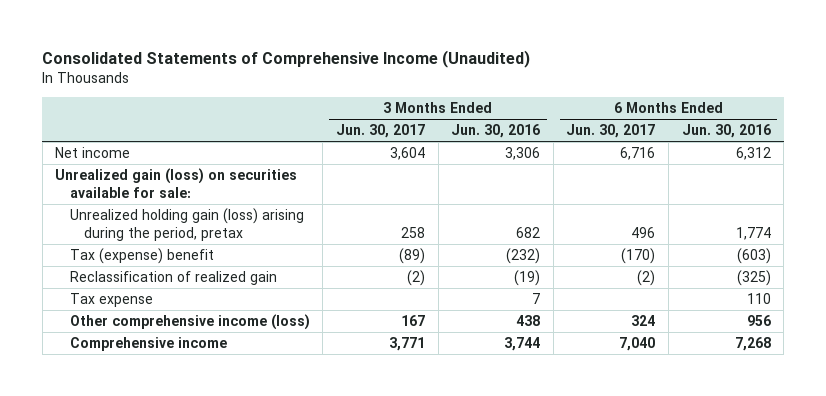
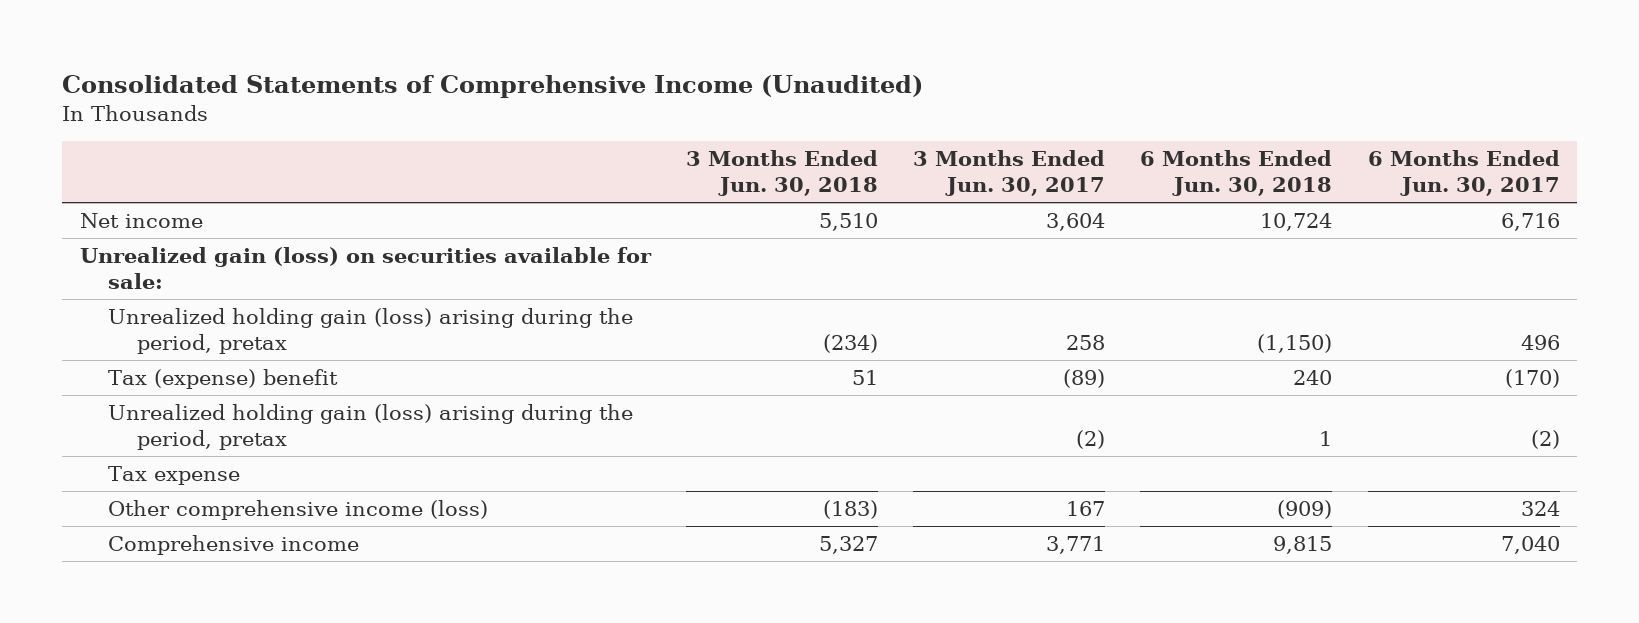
[451,124,541,139] Jun. 30, 2016 -> none
[681,124,771,139] Jun. 30, 2016 -> none
none -> [685,150,878,197] 3 Months Ended Jun. 30, 2018
none -> [1140,150,1333,197] 6 Months Ended Jun. 30, 2018
[69,271,277,286] Reclassification of realized gain -> none
none -> [108,404,634,451] Unrealized holding gain (loss) arising during the period, pretax

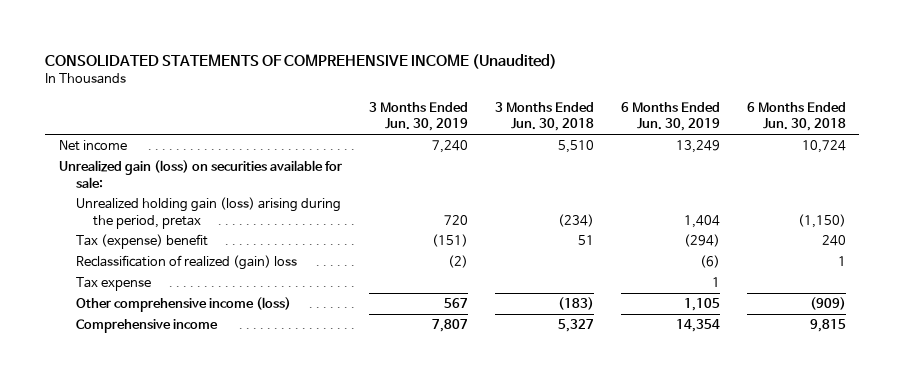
[61,75,923,99] Consolidated Statements of Comprehensive Income (Unaudited) -> [45,53,558,69] CONSOLIDATED STATEMENTS OF COMPREHENSIVE INCOME (Unaudited)
[913,150,1106,197] 3 Months Ended Jun. 30, 2017 -> none
[1367,150,1560,197] 6 Months Ended Jun. 30, 2017 -> none
none -> [368,101,468,132] 3 Months Ended Jun. 30, 2019
none -> [620,101,720,132] 6 Months Ended Jun. 30, 2019
[108,404,634,451] Unrealized holding gain (loss) arising during the period, pretax -> none
none -> [75,255,297,271] Reclassification of realized (gain) loss

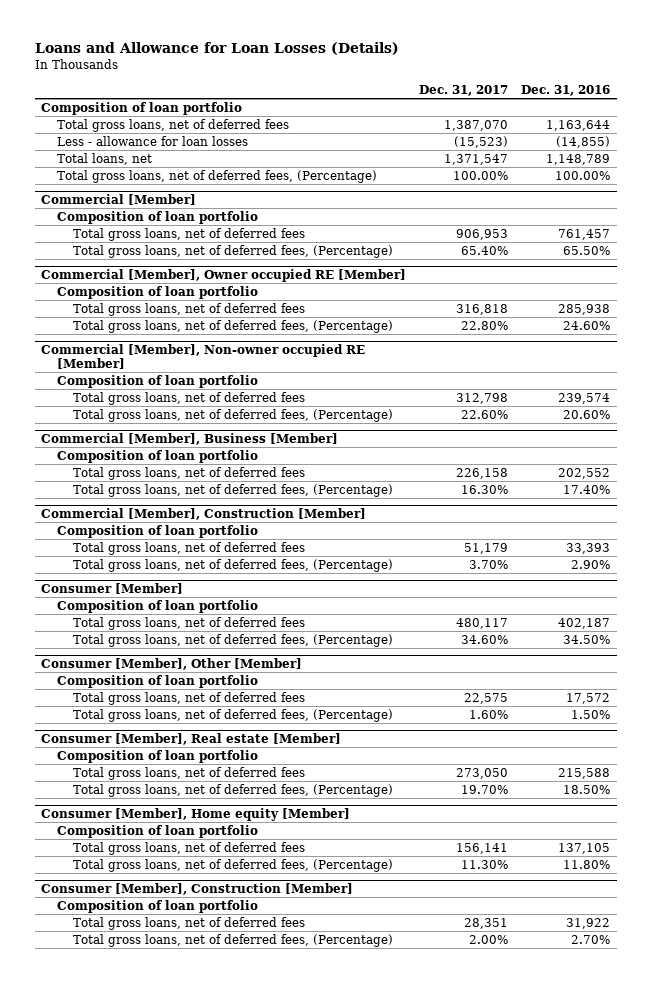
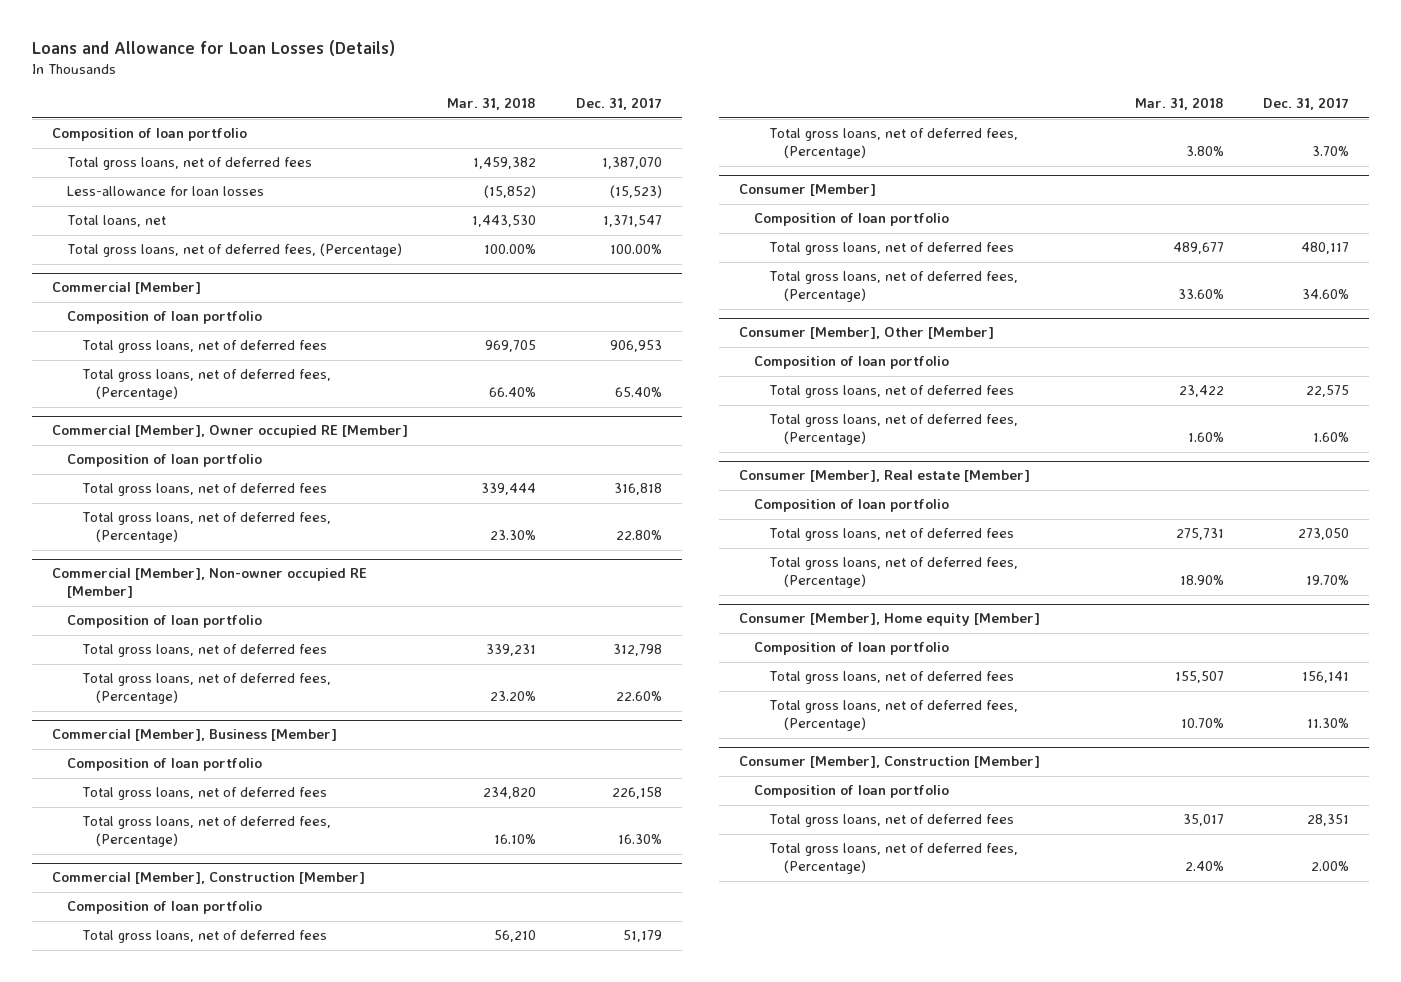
[521,84,611,96] Dec. 31, 2016 -> none
none -> [447,97,537,111] Mar. 31, 2018
[57,135,249,146] Less - allowance for loan losses -> [66,186,264,197] Less-allowance for loan losses

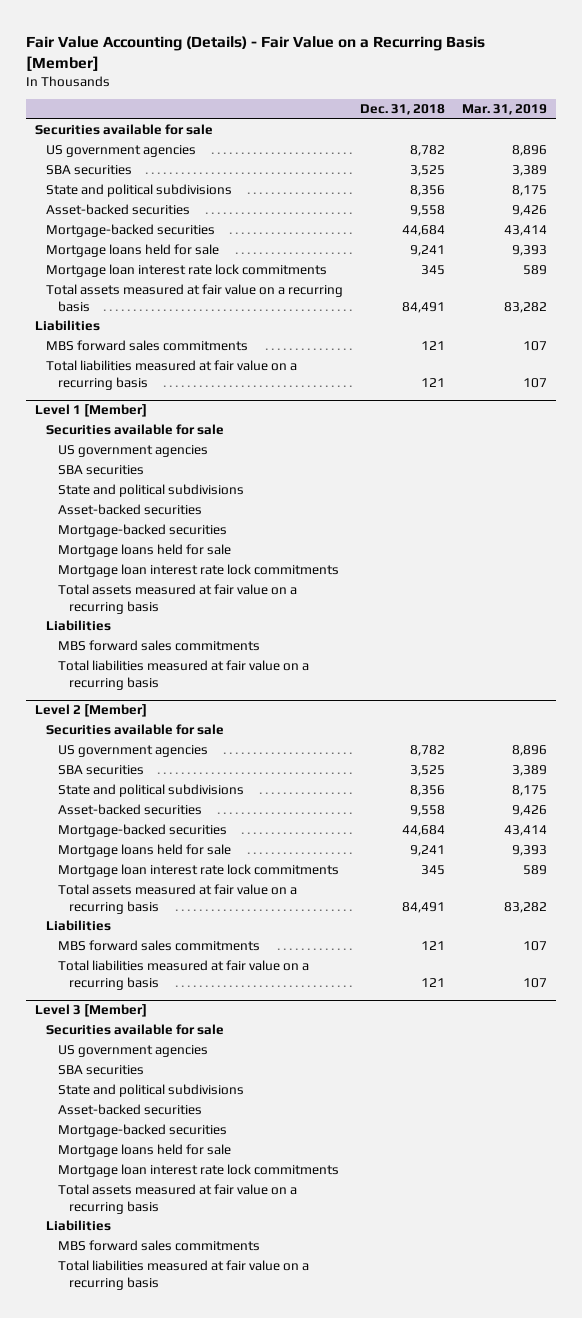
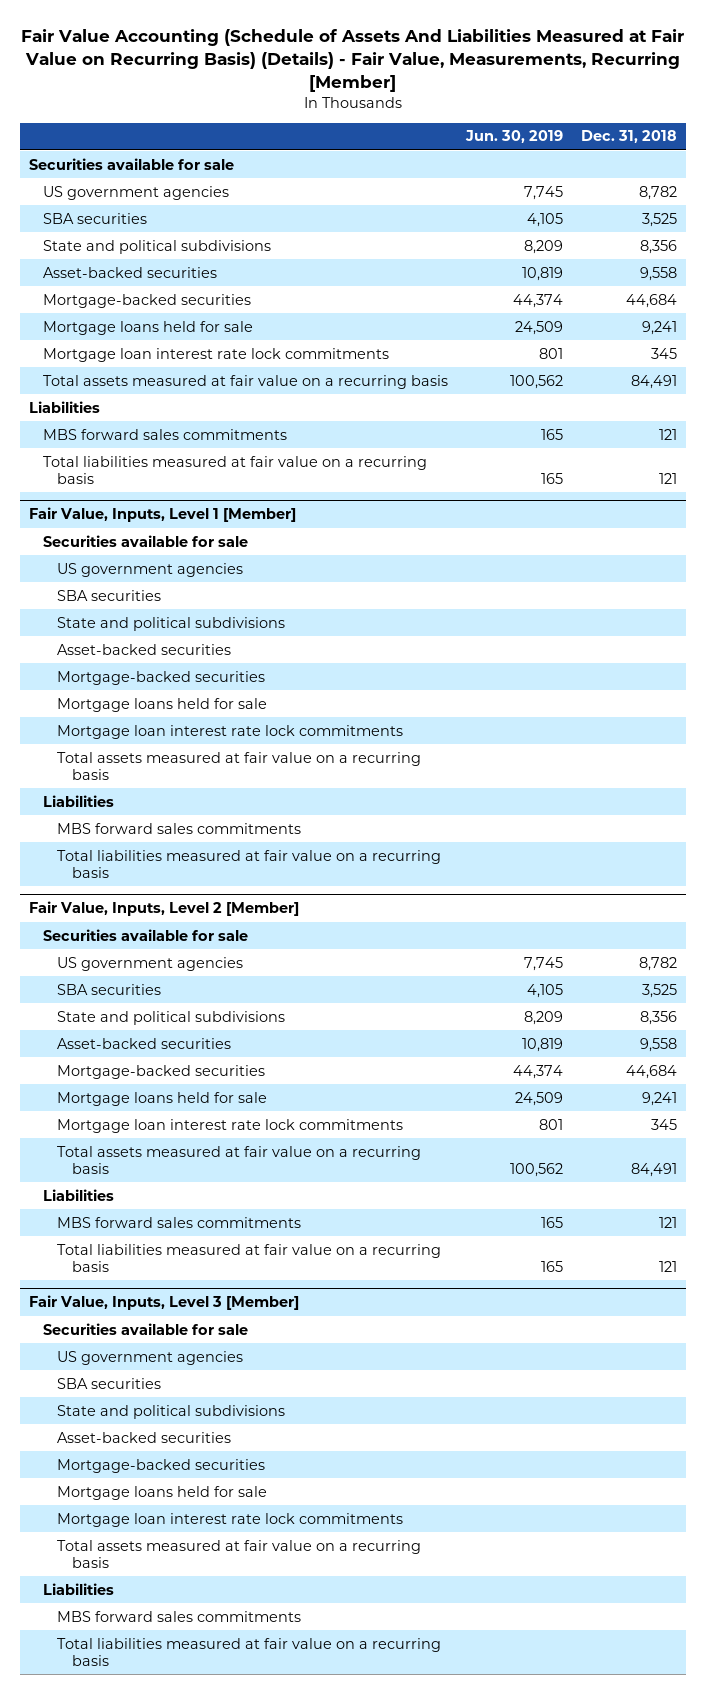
[26,35,486,71] Fair Value Accounting (Details) - Fair Value on a Recurring Basis [Member] -> [20,29,684,93] Fair Value Accounting (Schedule of Assets And Liabilities Measured at Fair Value on Recurring Basis) (Details) - Fair Value, Measurements, Recurring [Member]
[462,104,548,116] Mar. 31, 2019 -> none
none -> [464,130,563,144] Jun. 30, 2019
[34,404,147,418] Level 1 [Member] -> [28,507,296,523] Fair Value, Inputs, Level 1 [Member]
[34,704,147,718] Level 2 [Member] -> [28,901,299,917] Fair Value, Inputs, Level 2 [Member]
[34,1004,147,1018] Level 3 [Member] -> [28,1295,299,1311] Fair Value, Inputs, Level 3 [Member]

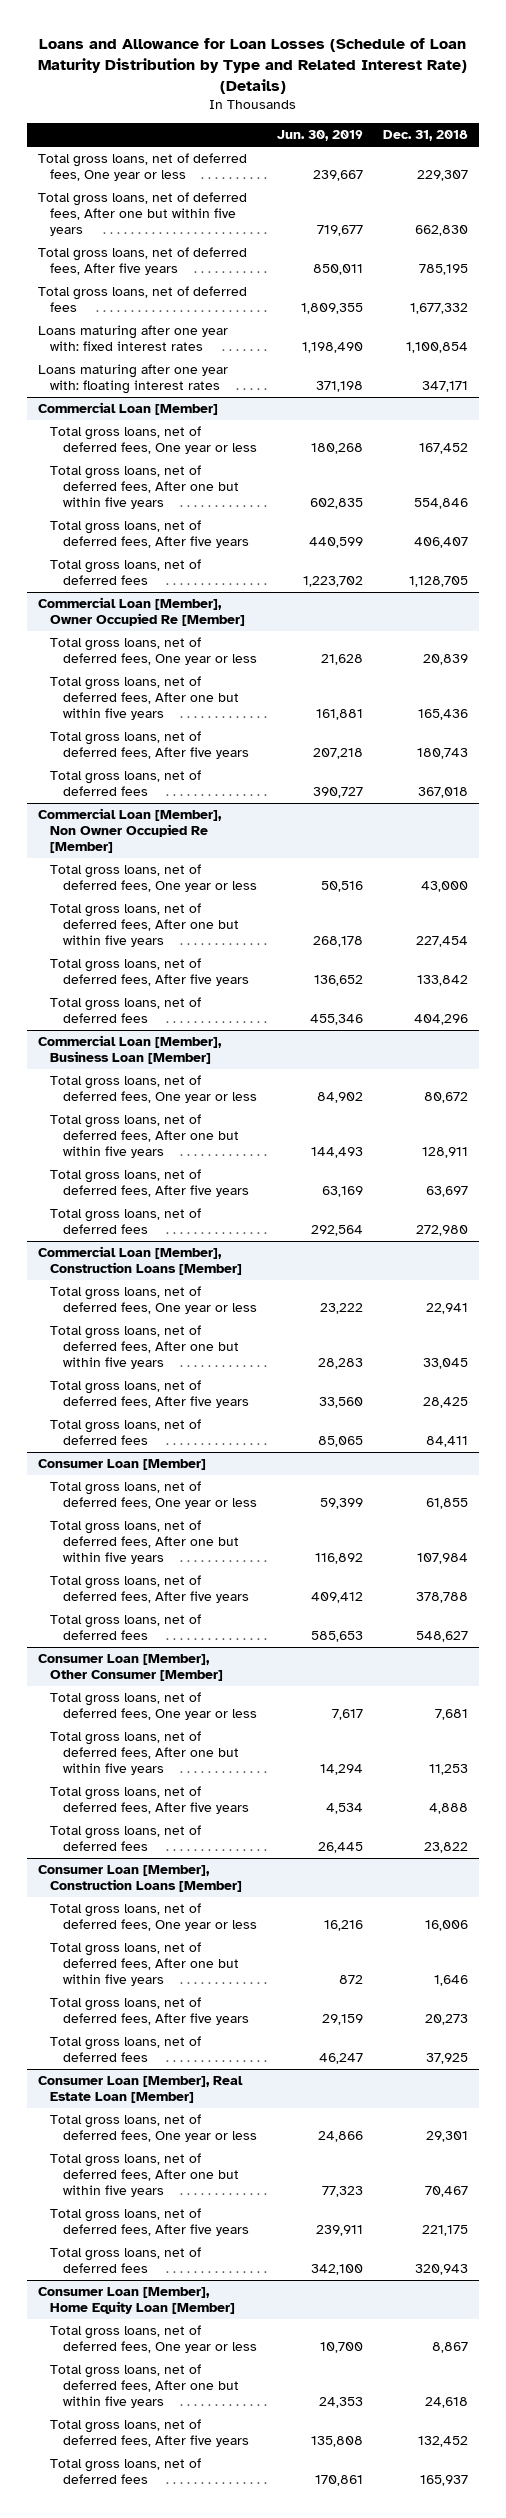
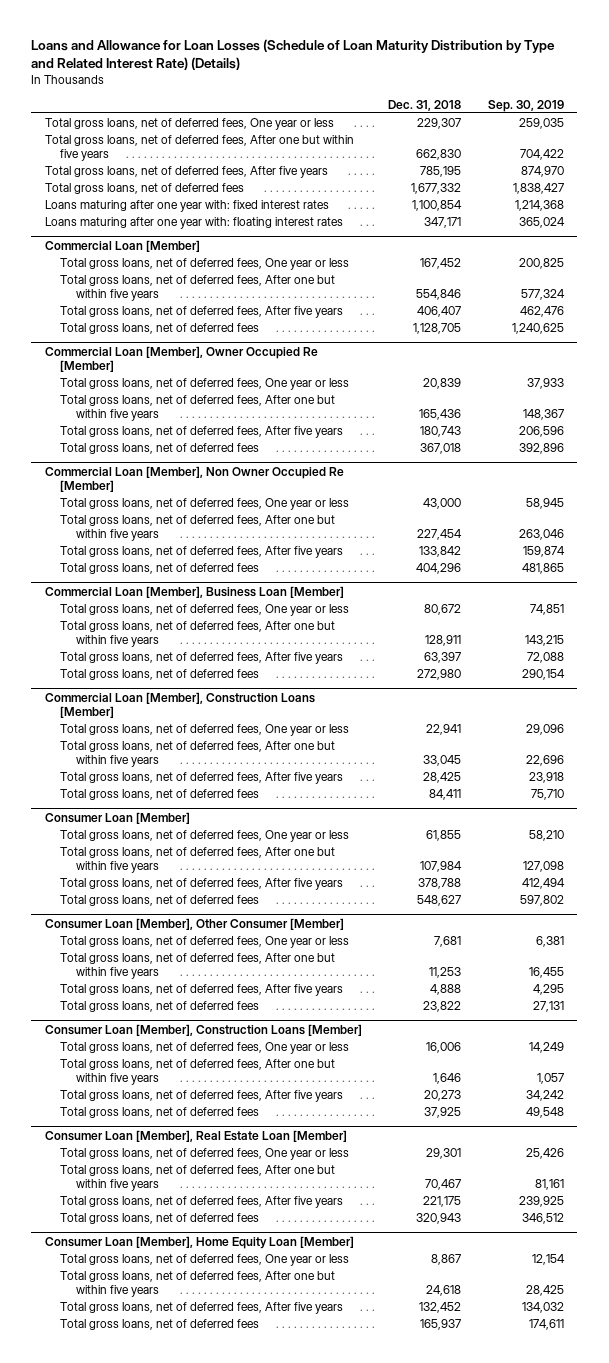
[277,130,364,142] Jun. 30, 2019 -> none
none -> [487,99,564,112] Sep. 30, 2019
[426,1186,469,1198] 63,697 -> [424,651,462,663] 63,397

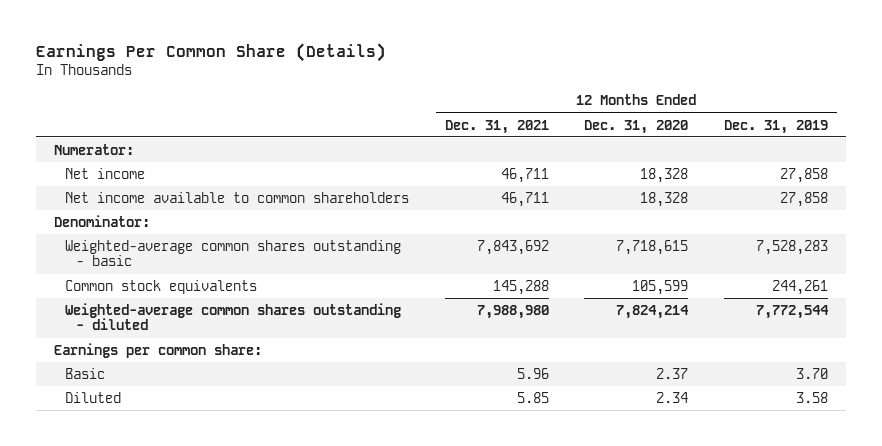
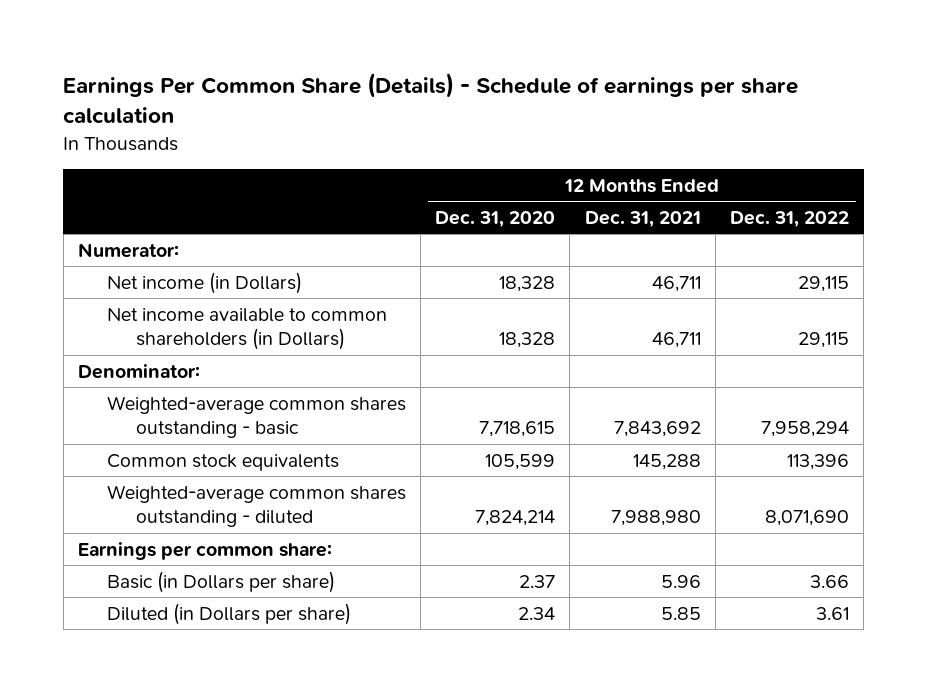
[36,43,387,63] Earnings Per Common Share (Details) -> [63,73,799,124] Earnings Per Common Share (Details) - Schedule of earnings per share calculation
[723,119,828,134] Dec. 31, 2019 -> none
none -> [729,210,849,227] Dec. 31, 2022
[65,167,146,179] Net income -> [106,271,302,294] Net income (in Dollars)
[65,191,410,203] Net income available to common shareholders -> [106,307,387,351] Net income available to common shareholders (in Dollars)
[65,367,106,379] Basic -> [106,570,335,593] Basic (in Dollars per share)
[65,391,122,403] Diluted -> [106,602,351,625] Diluted (in Dollars per share)

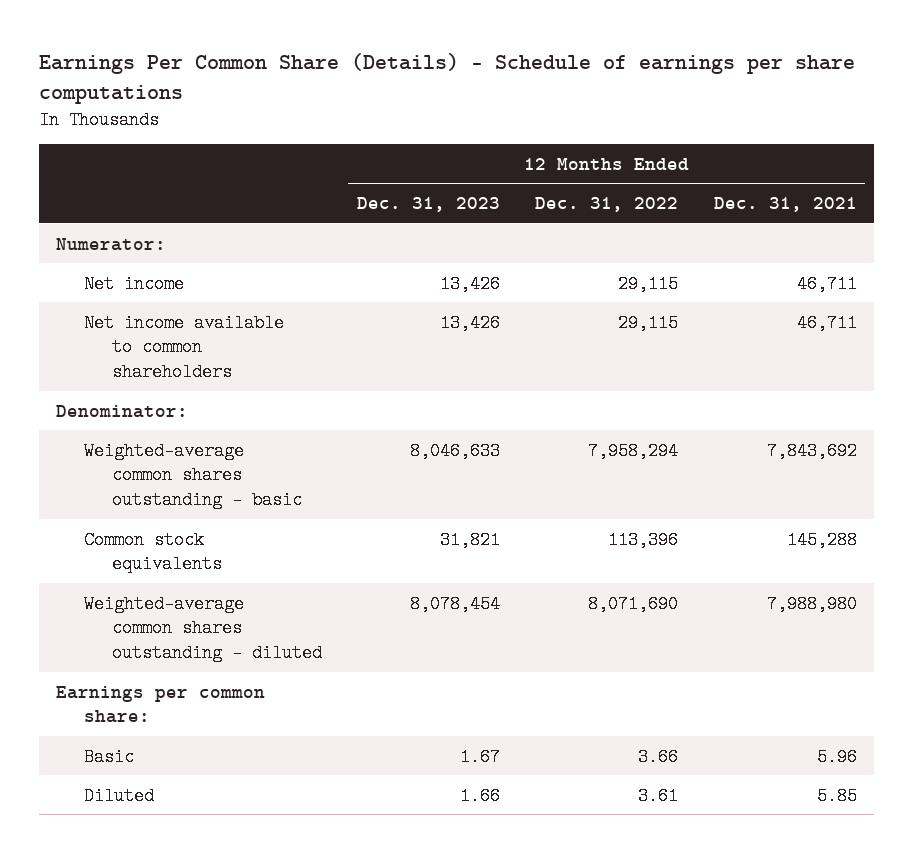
[63,73,799,124] Earnings Per Common Share (Details) - Schedule of earnings per share calculation -> [38,52,855,104] Earnings Per Common Share (Details) - Schedule of earnings per share computations
[435,210,556,227] Dec. 31, 2020 -> none
none -> [356,197,500,213] Dec. 31, 2023
[106,271,302,294] Net income (in Dollars) -> [83,274,184,293] Net income
[106,307,387,351] Net income available to common shareholders (in Dollars) -> [83,313,284,382] Net income available to common shareholders
[106,570,335,593] Basic (in Dollars per share) -> [83,747,134,766] Basic
[106,602,351,625] Diluted (in Dollars per share) -> [83,786,154,805] Diluted

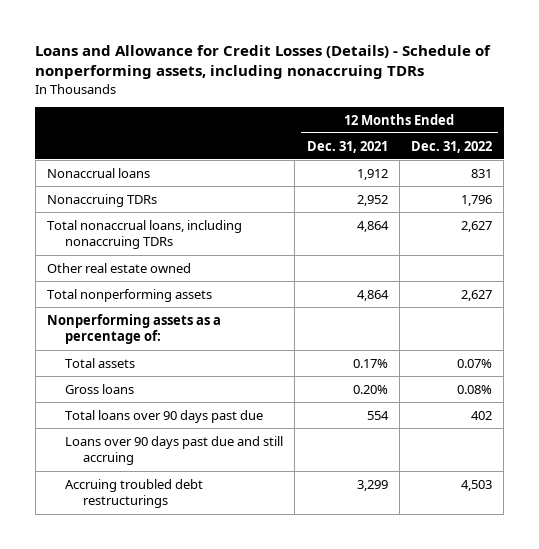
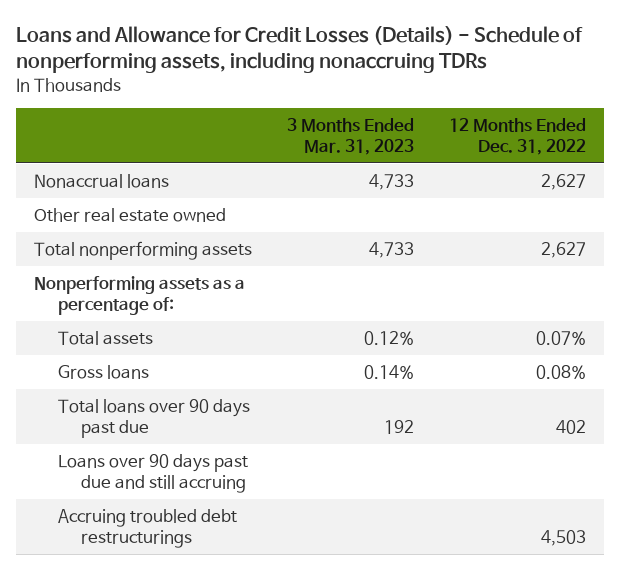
[306,140,388,153] Dec. 31, 2021 -> none
none -> [287,117,415,156] 3 Months Ended Mar. 31, 2023
[46,193,157,207] Nonaccruing TDRs -> none
[46,219,242,250] Total nonaccrual loans, including nonaccruing TDRs -> none
[470,168,492,178] 831 -> [541,173,587,190] 2,627

